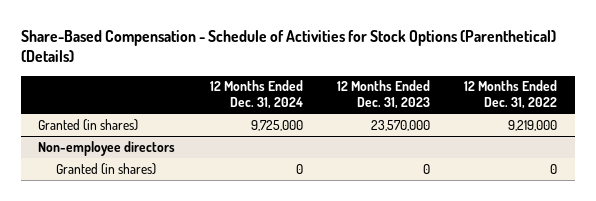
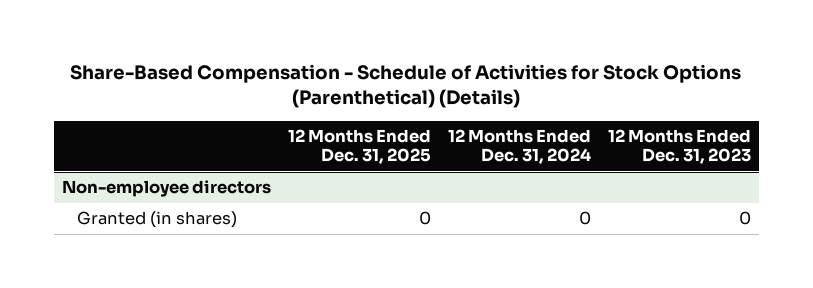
[464,80,558,110] 12 Months Ended Dec. 31, 2022 -> none
none -> [288,128,432,165] 12 Months Ended Dec. 31, 2025
[38,118,139,131] Granted (in shares) -> none

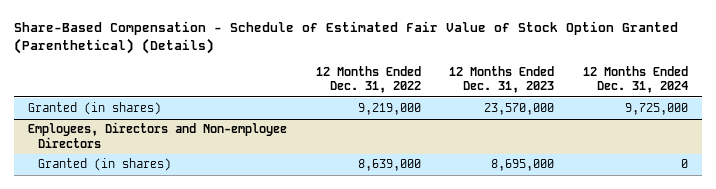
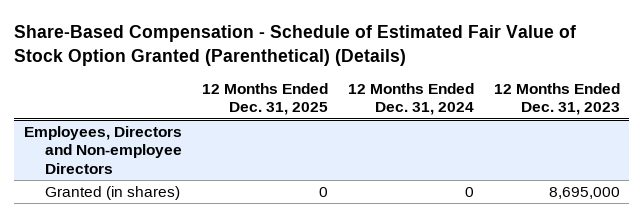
[315,65,421,94] 12 Months Ended Dec. 31, 2022 -> none
none -> [202,82,329,116] 12 Months Ended Dec. 31, 2025
[28,102,162,116] Granted (in shares) -> none

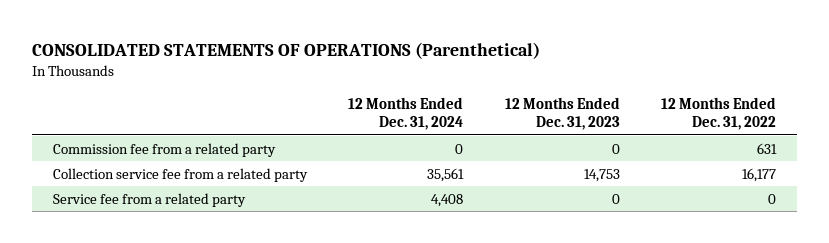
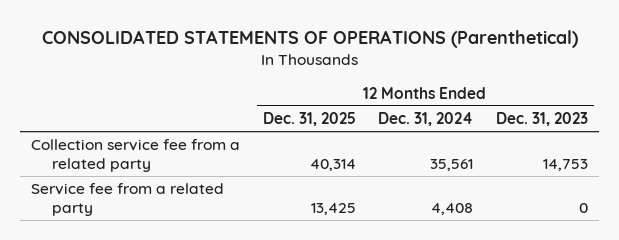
[661,97,777,131] 12 Months Ended Dec. 31, 2022 -> none
none -> [262,111,356,126] Dec. 31, 2025
[52,142,276,157] Commission fee from a related party -> none

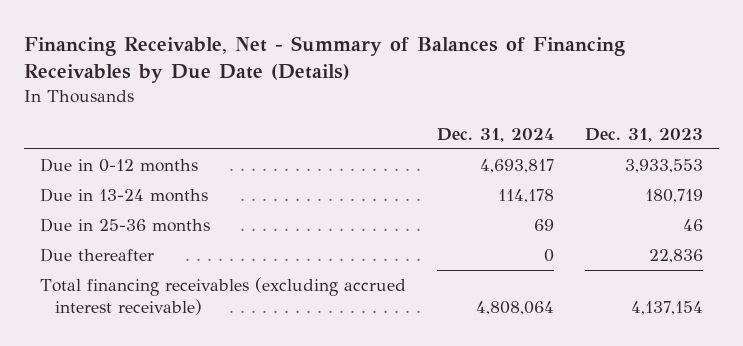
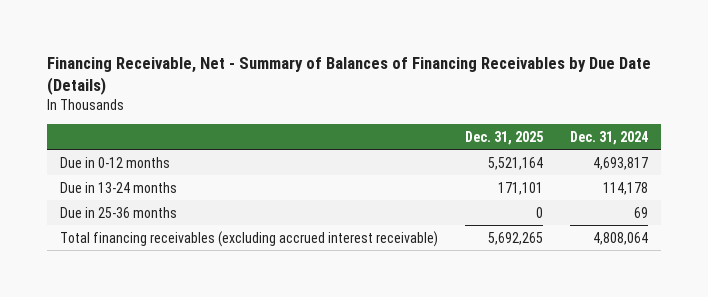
[585,128,704,143] Dec. 31, 2023 -> none
none -> [465,130,544,145] Dec. 31, 2025
[39,247,154,262] Due thereafter -> none

